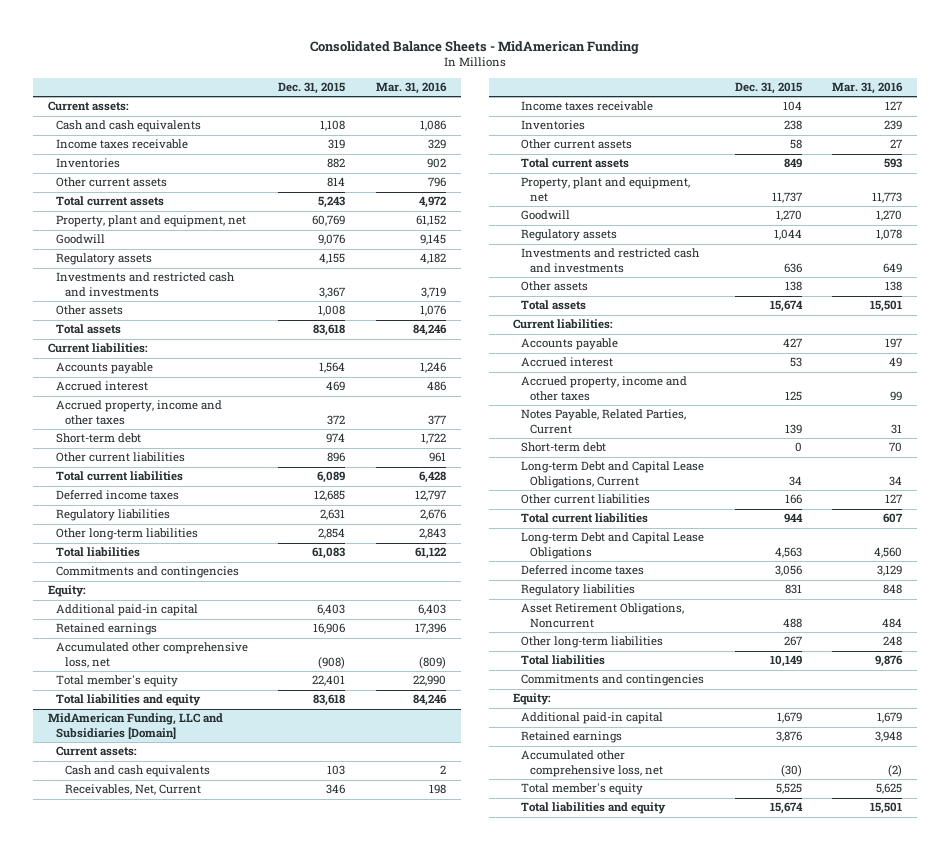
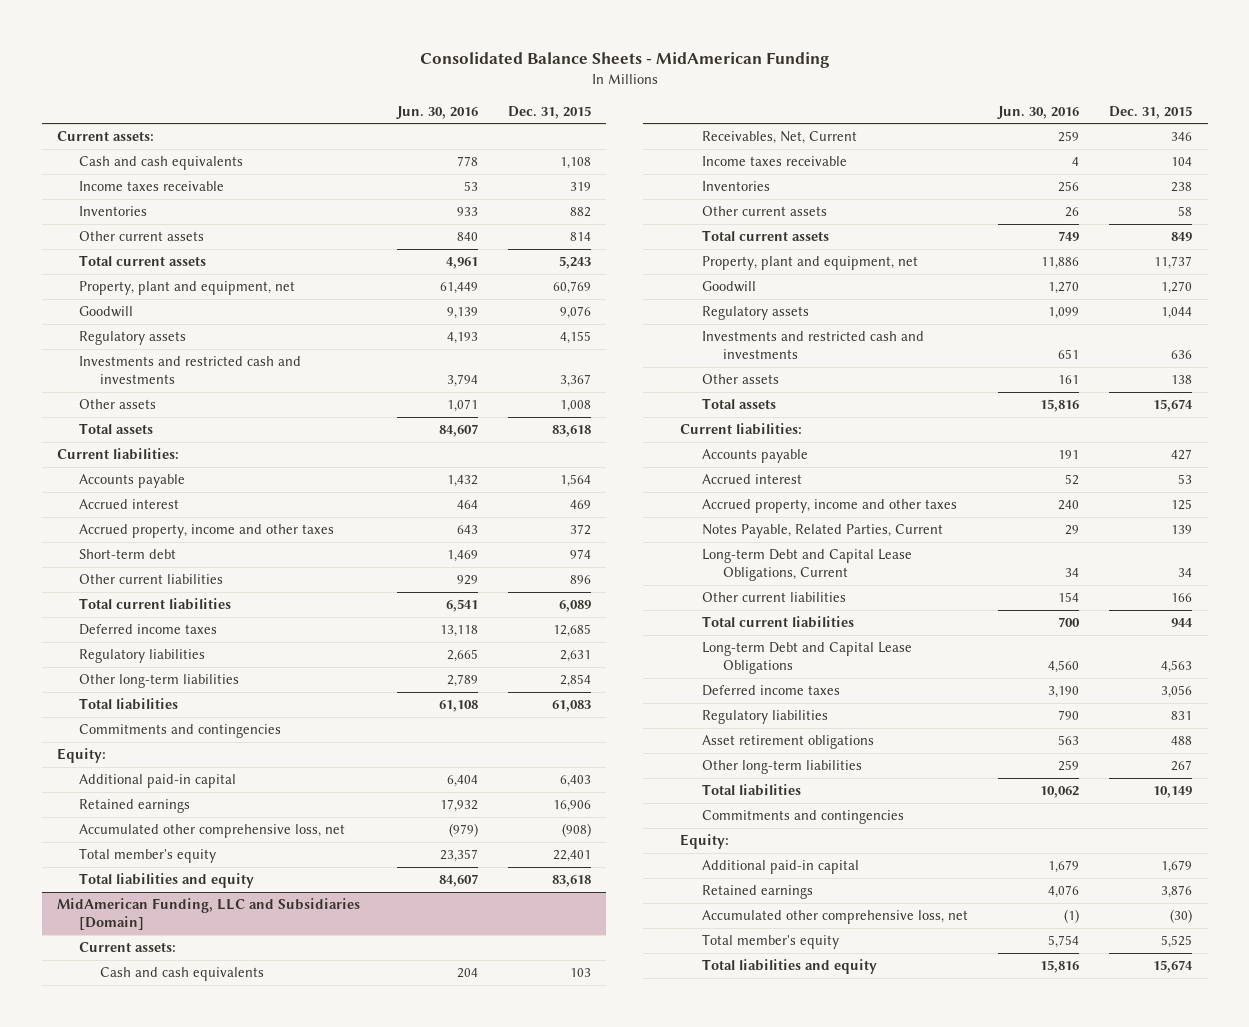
[375,82,447,95] Mar. 31, 2016 -> none
none -> [395,105,478,119] Jun. 30, 2016
[521,442,607,453] Short-term debt -> none
[521,603,685,628] Asset Retirement Obligations, Noncurrent -> [701,735,874,750] Asset retirement obligations

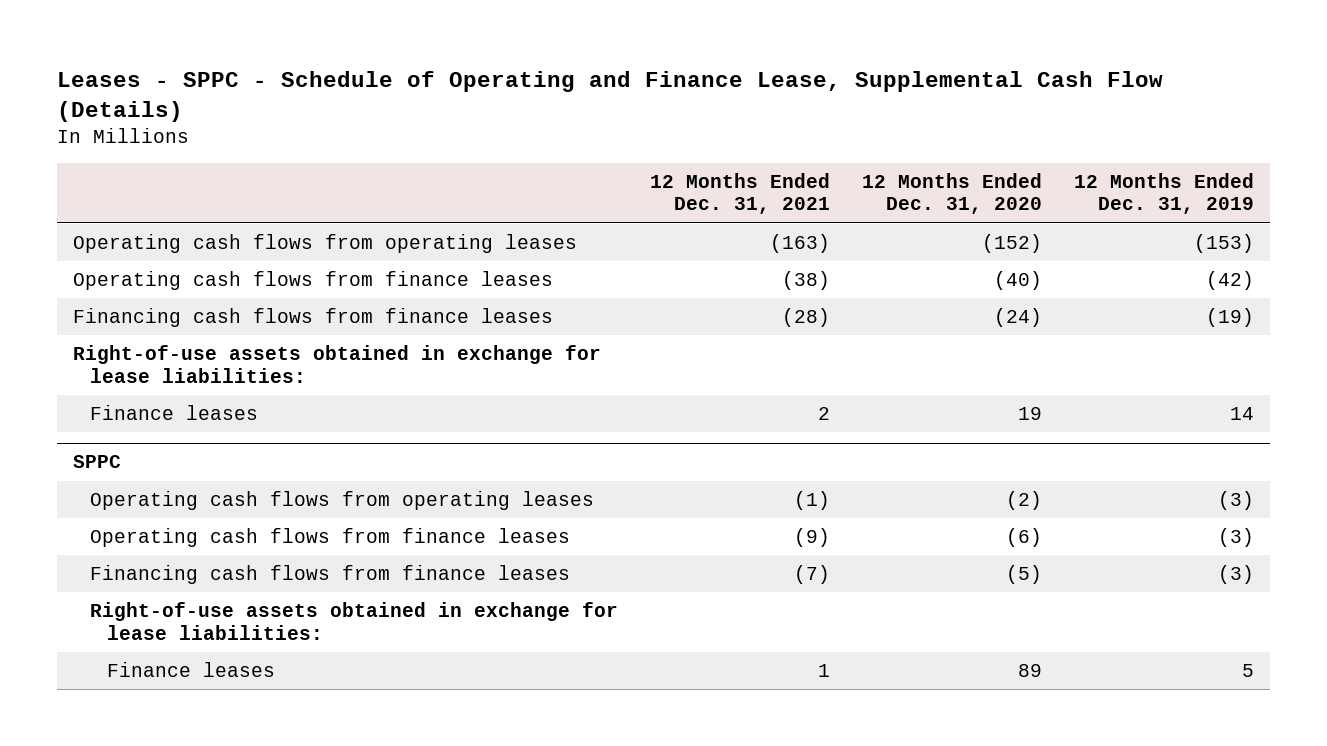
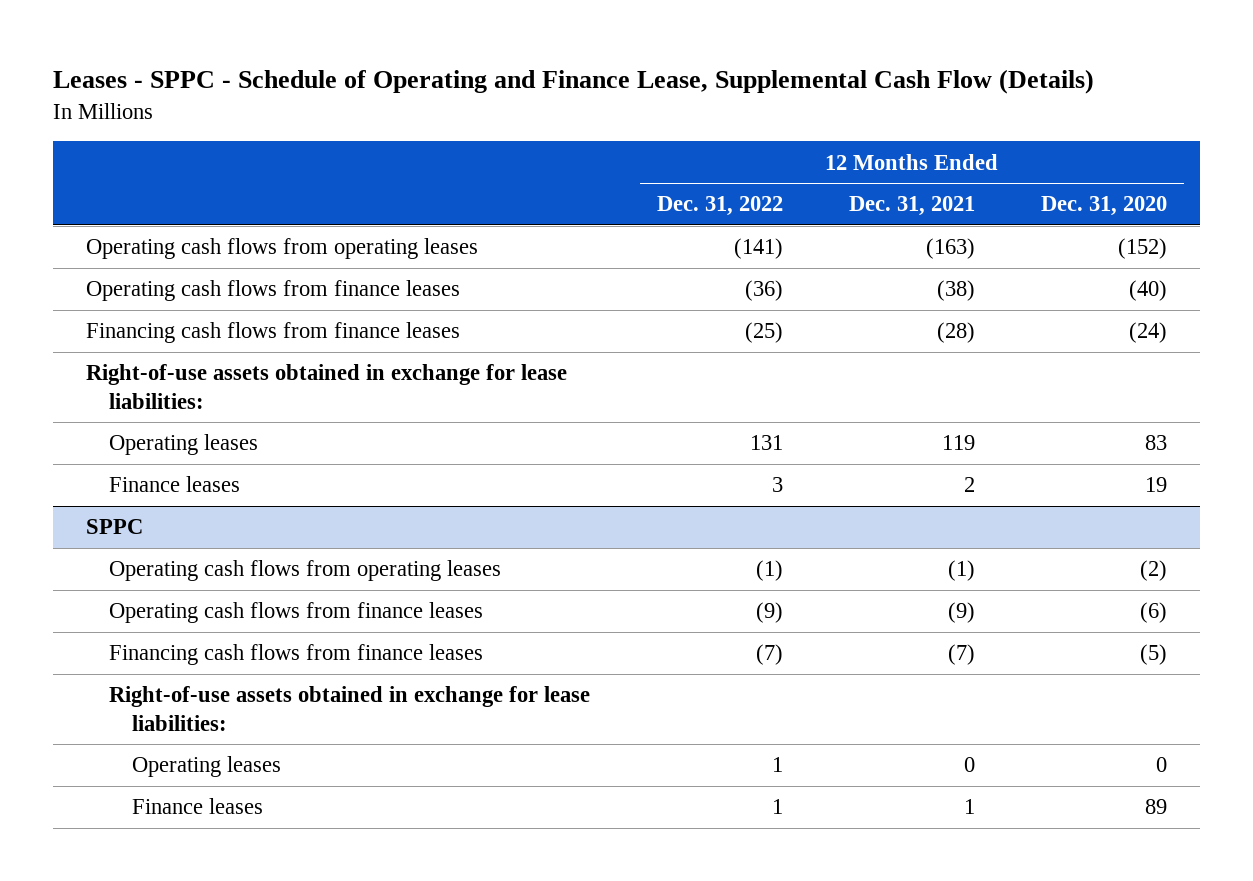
[1073,172,1254,215] 12 Months Ended Dec. 31, 2019 -> none
none -> [656,196,783,217] Dec. 31, 2022
none -> [109,434,259,456] Operating leases
none -> [132,756,282,778] Operating leases

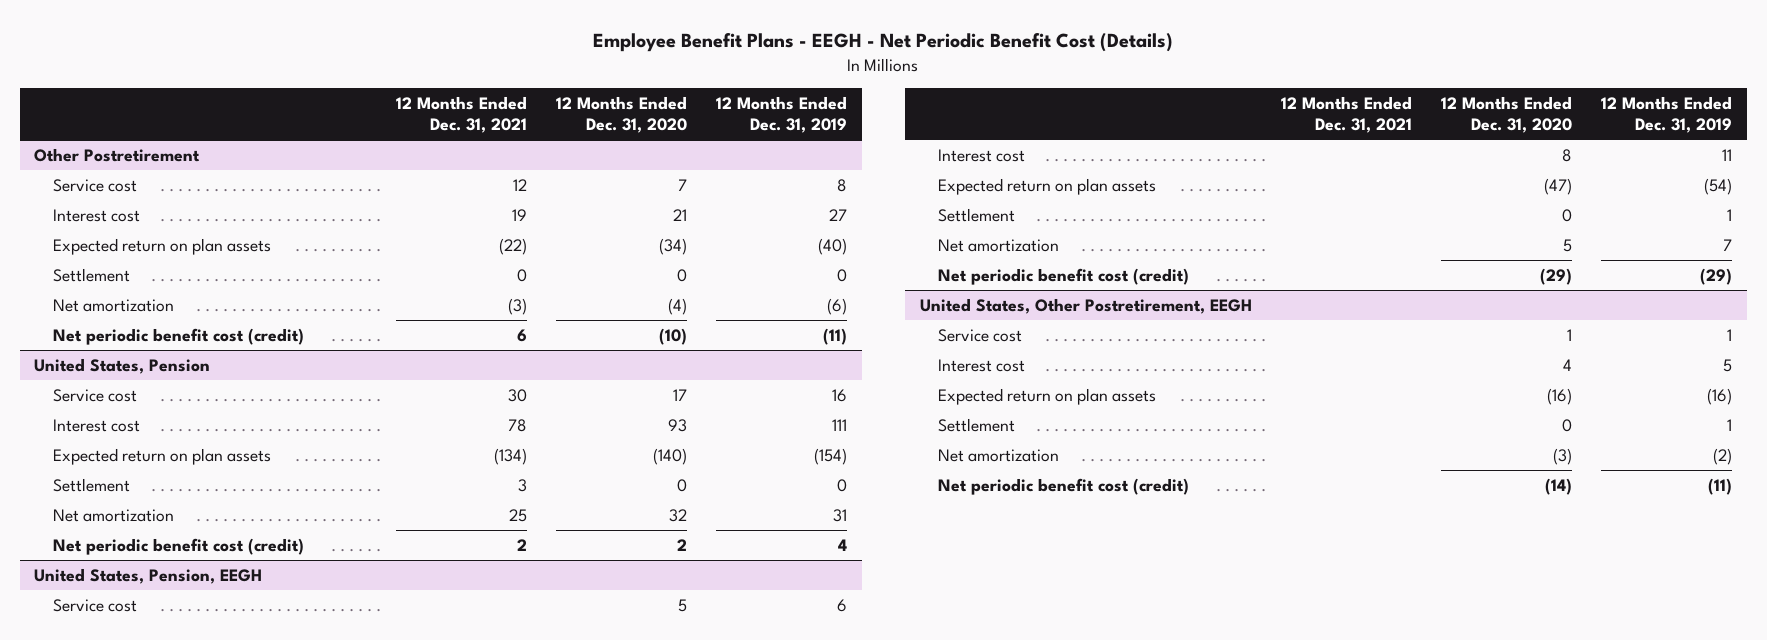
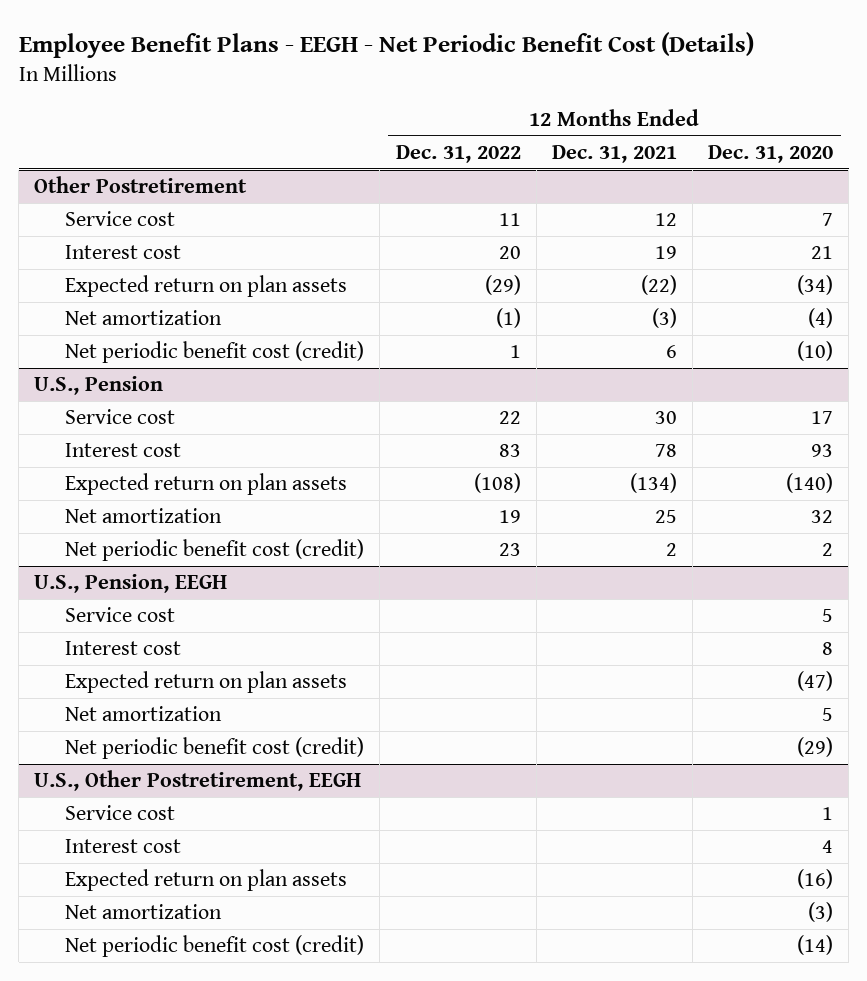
[716,96,848,133] 12 Months Ended Dec. 31, 2019 -> none
none -> [395,145,521,164] Dec. 31, 2022
[52,267,130,282] Settlement -> none
[34,357,211,374] United States, Pension -> none
none -> [34,376,164,396] U.S., Pension
[52,477,130,492] Settlement -> none
[34,567,263,584] United States, Pension, EEGH -> none
none -> [34,574,228,594] U.S., Pension, EEGH
[938,207,1016,222] Settlement -> none
[919,297,1252,314] United States, Other Postretirement, EEGH -> none
none -> [34,770,362,792] U.S., Other Postretirement, EEGH
[938,417,1016,432] Settlement -> none

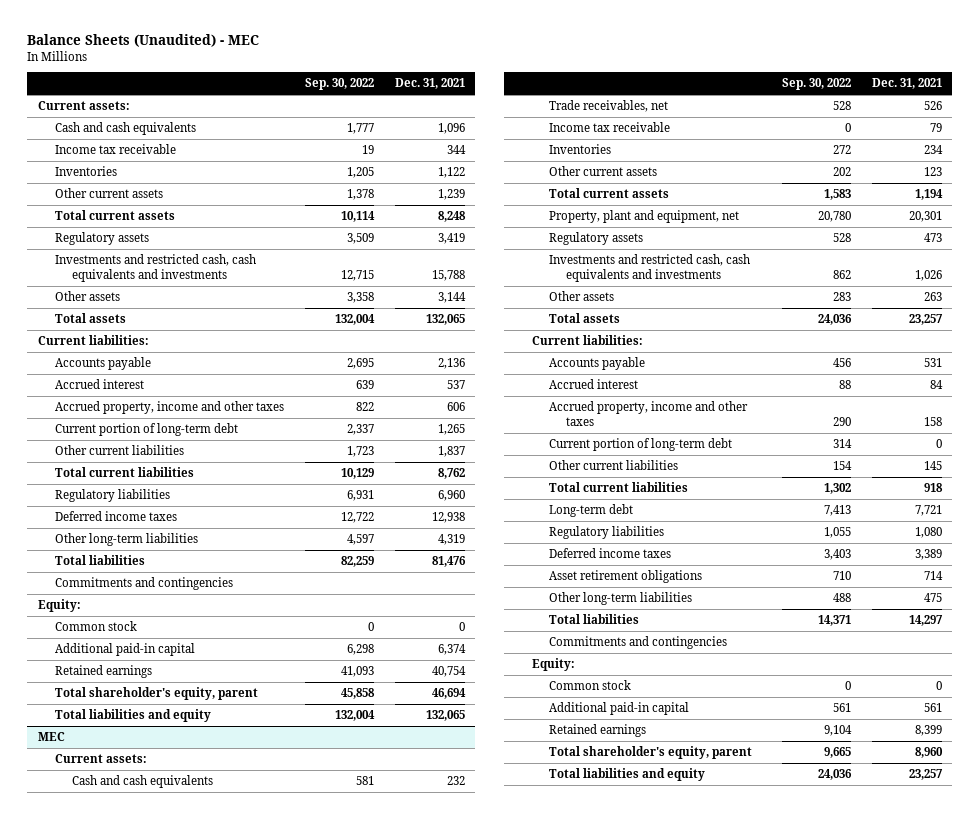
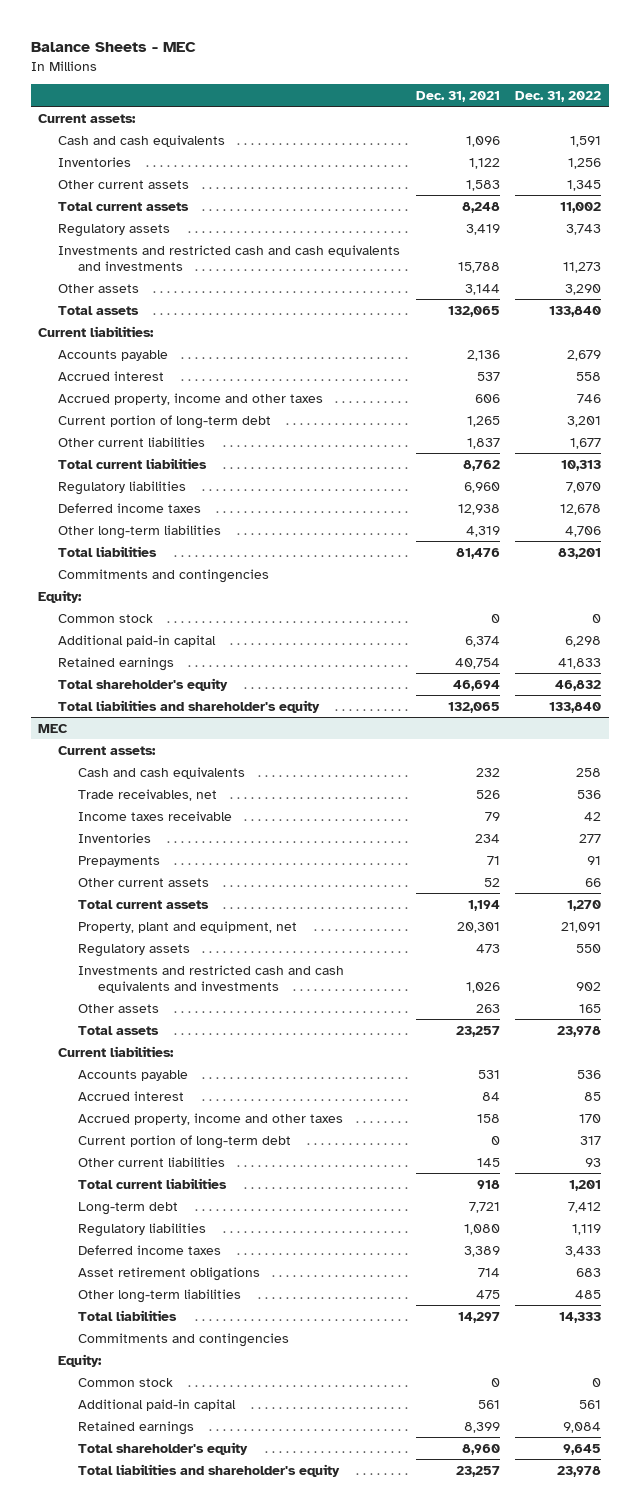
[27,34,260,48] Balance Sheets (Unaudited) - MEC -> [30,42,196,53] Balance Sheets - MEC
[304,78,374,91] Sep. 30, 2022 -> none
none -> [514,90,601,102] Dec. 31, 2022
[54,144,176,155] Income tax receivable -> none
[437,189,465,201] 1,239 -> [465,179,500,191] 1,583
[54,254,256,282] Investments and restricted cash, cash equivalents and investments -> [58,244,401,271] Investments and restricted cash and cash equivalents and investments
[54,687,258,701] Total shareholder's equity, parent -> [58,677,229,691] Total shareholder's equity
[54,709,211,723] Total liabilities and equity -> [58,699,321,713] Total liabilities and shareholder's equity
[548,122,670,133] Income tax receivable -> [78,810,233,821] Income taxes receivable
none -> [78,855,161,867] Prepayments
[923,167,942,177] 123 -> [483,877,500,887] 52
[548,254,750,282] Investments and restricted cash, cash equivalents and investments -> [78,964,345,993] Investments and restricted cash and cash equivalents and investments
[548,746,752,760] Total shareholder's equity, parent -> [78,1441,249,1455] Total shareholder's equity
[548,768,705,782] Total liabilities and equity -> [78,1463,341,1477] Total liabilities and shareholder's equity

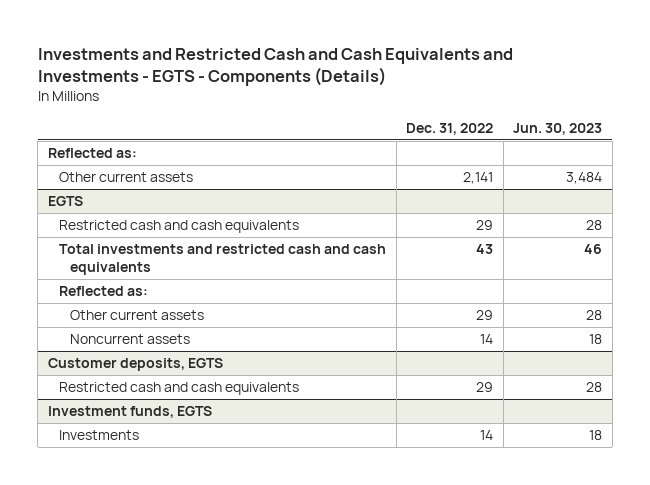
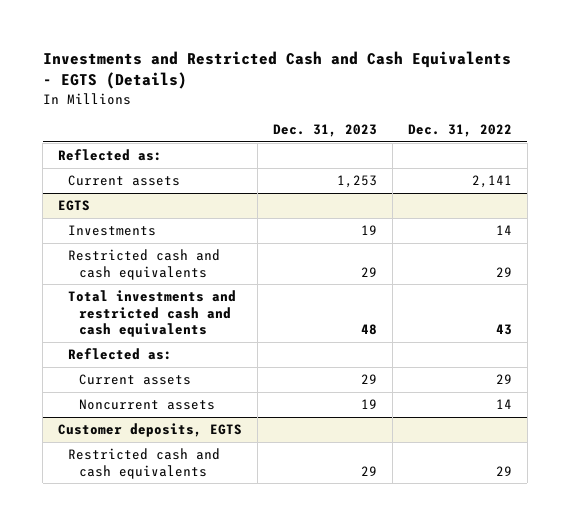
[37,47,513,86] Investments and Restricted Cash and Cash Equivalents and Investments - EGTS - Components (Details) -> [42,51,511,90] Investments and Restricted Cash and Cash Equivalents - EGTS (Details)
[513,122,603,135] Jun. 30, 2023 -> none
none -> [273,124,378,138] Dec. 31, 2023
[59,172,194,183] Other current assets -> [68,175,181,187] Current assets
none -> [68,225,157,237] Investments
[70,310,205,321] Other current assets -> [78,374,191,386] Current assets
[47,406,212,419] Investment funds, EGTS -> none
[59,430,140,441] Investments -> none

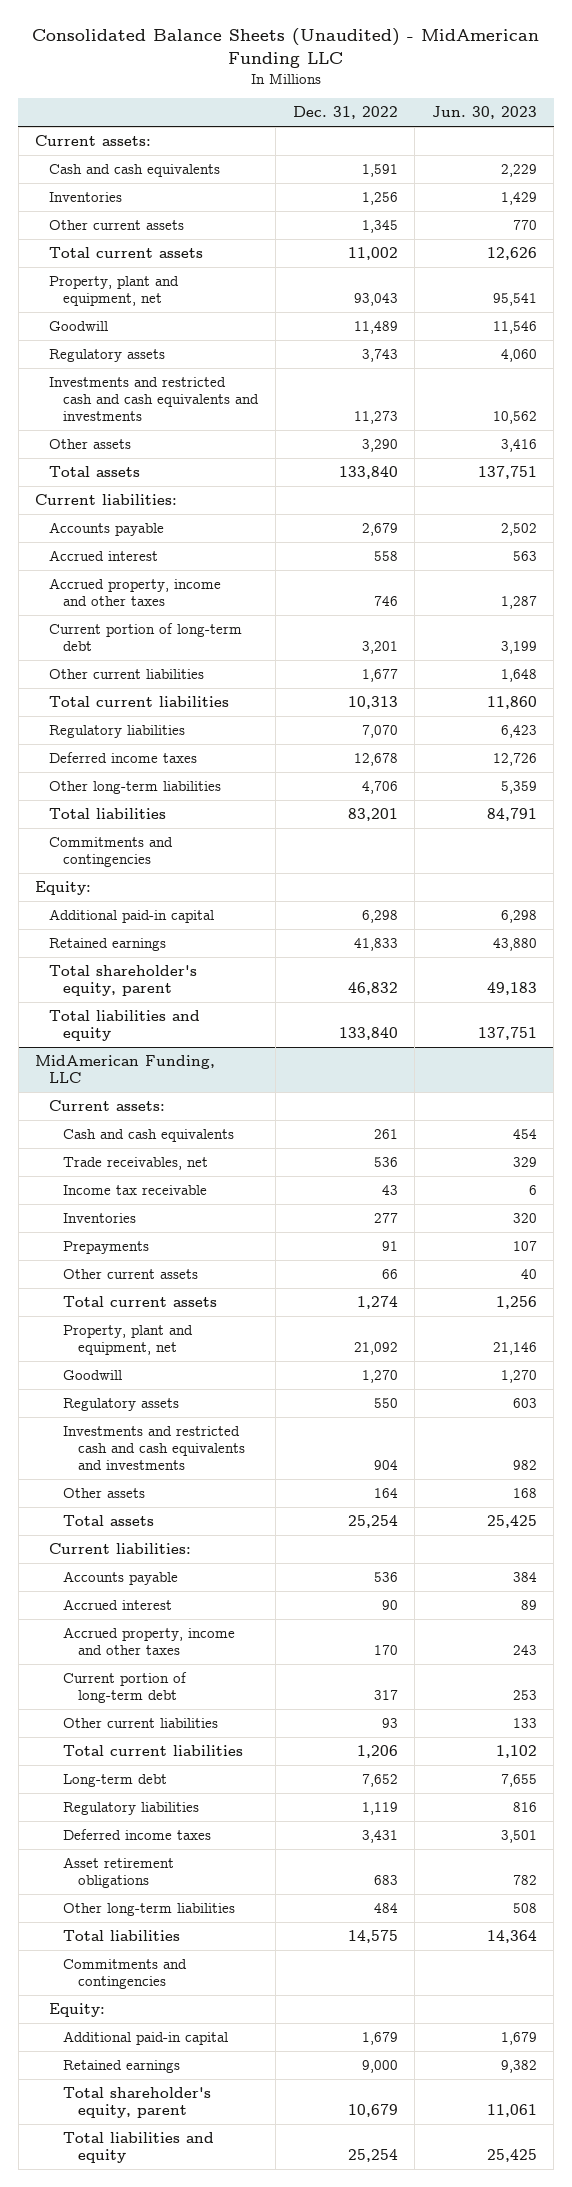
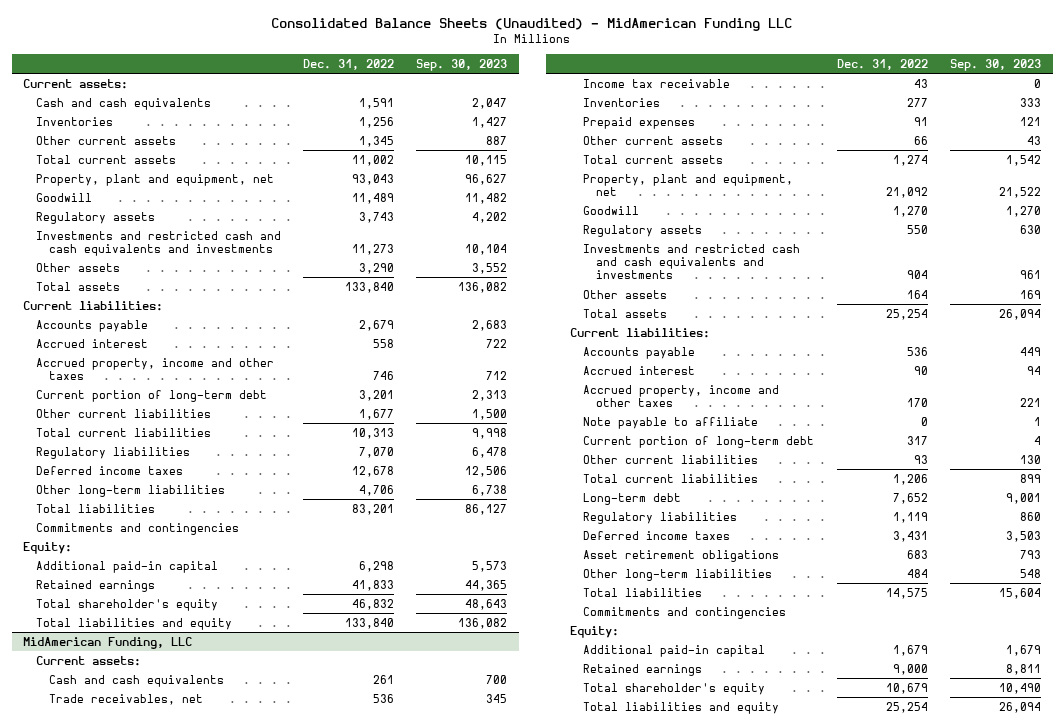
[431,106,537,120] Jun. 30, 2023 -> none
none -> [416,58,508,71] Sep. 30, 2023
[49,965,198,997] Total shareholder's equity, parent -> [35,598,218,611] Total shareholder's equity
[63,1241,150,1255] Prepayments -> [582,116,695,129] Prepaid expenses
none -> [582,416,758,429] Note payable to affiliate
[63,2087,212,2119] Total shareholder's equity, parent -> [582,682,765,695] Total shareholder's equity

